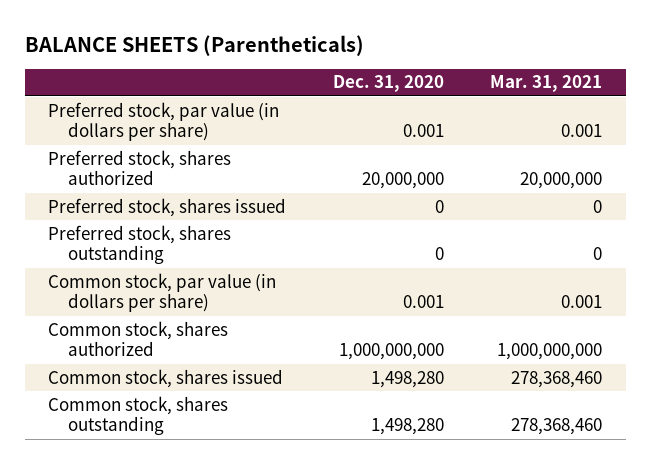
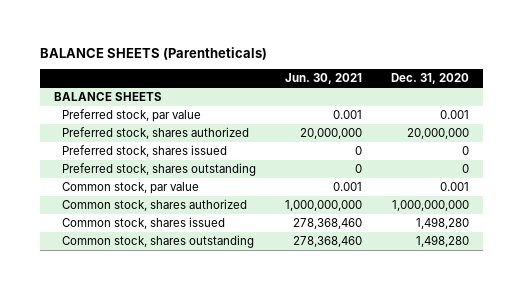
[490,75,603,93] Mar. 31, 2021 -> none
none -> [285,73,363,85] Jun. 30, 2021
none -> [54,92,163,102] BALANCE SHEETS
[48,101,280,142] Preferred stock, par value (in dollars per share) -> [62,109,202,123] Preferred stock, par value
[48,272,277,313] Common stock, par value (in dollars per share) -> [62,182,200,195] Common stock, par value

